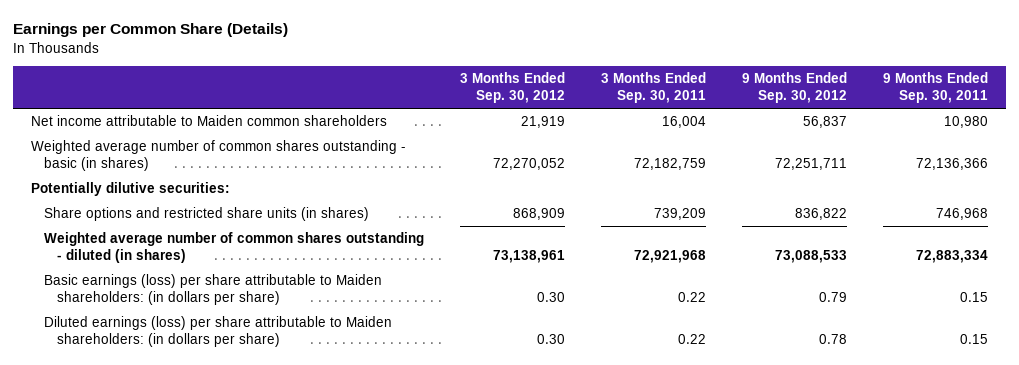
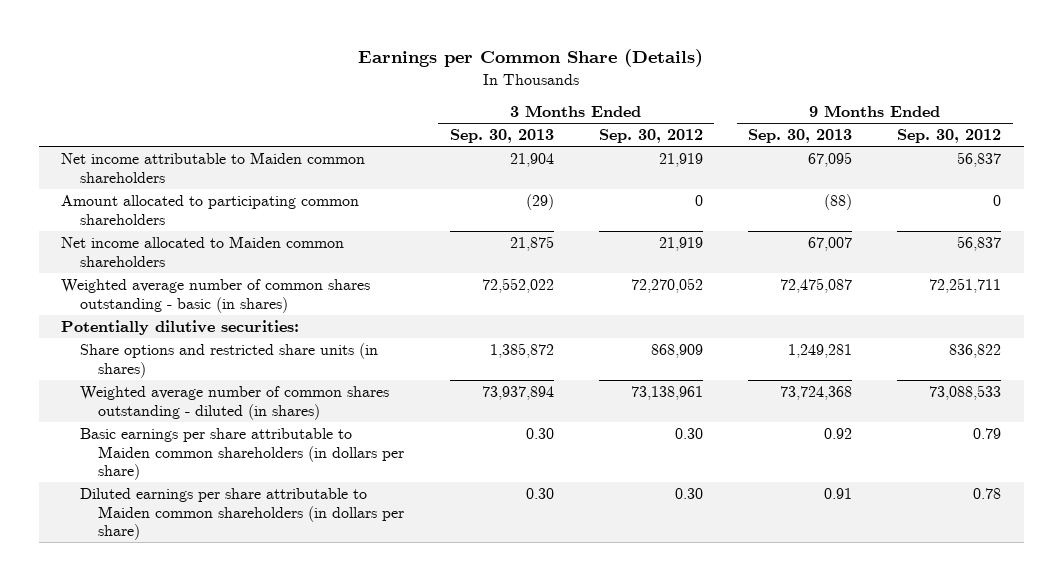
[601,72,707,104] 3 Months Ended Sep. 30, 2011 -> none
[882,72,988,104] 9 Months Ended Sep. 30, 2011 -> none
none -> [449,129,554,144] Sep. 30, 2013
none -> [748,129,853,144] Sep. 30, 2013
none -> [61,194,360,225] Amount allocated to participating common shareholders
none -> [61,235,345,267] Net income allocated to Maiden common shareholders
[44,274,383,306] Basic earnings (loss) per share attributable to Maiden shareholders: (in dollars per share) -> [79,427,405,481] Basic earnings per share attributable to Maiden common shareholders (in dollars per share)
[44,316,393,348] Diluted earnings (loss) per share attributable to Maiden shareholders: (in dollars per share) -> [79,487,405,541] Diluted earnings per share attributable to Maiden common shareholders (in dollars per share)

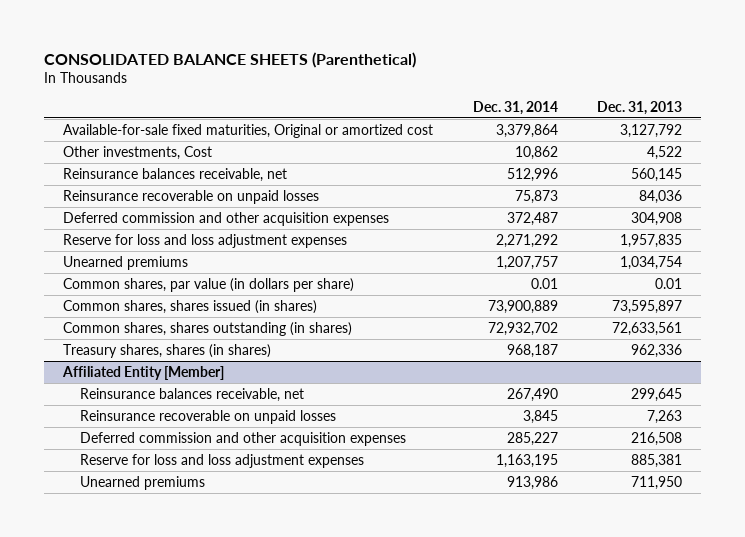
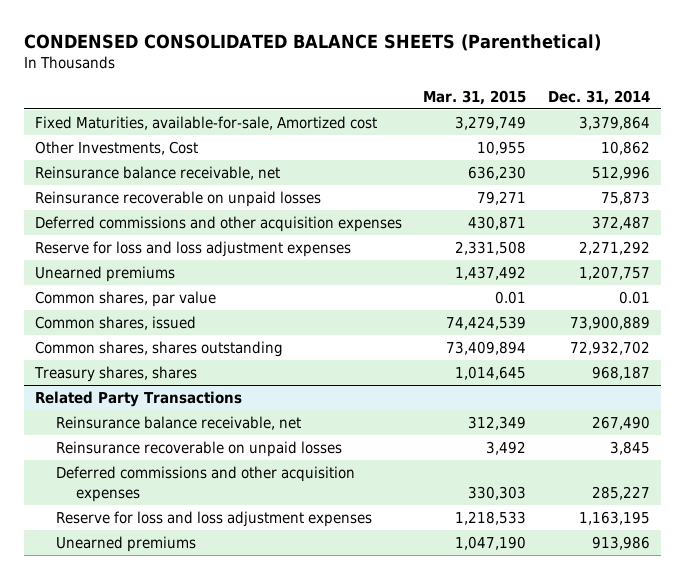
[43,51,416,68] CONSOLIDATED BALANCE SHEETS (Parenthetical) -> [24,33,602,51] CONDENSED CONSOLIDATED BALANCE SHEETS (Parenthetical)
[596,100,682,115] Dec. 31, 2013 -> none
none -> [423,89,527,105] Mar. 31, 2015
[63,123,434,138] Available-for-sale fixed maturities, Original or amortized cost -> [34,116,377,131] Fixed Maturities, available-for-sale, Amortized cost
[63,145,213,160] Other investments, Cost -> [34,141,198,156] Other Investments, Cost
[63,167,288,182] Reinsurance balances receivable, net -> [34,166,280,181] Reinsurance balance receivable, net
[63,211,390,226] Deferred commission and other acquisition expenses -> [34,216,402,233] Deferred commissions and other acquisition expenses
[63,277,355,292] Common shares, par value (in dollars per share) -> [34,291,216,308] Common shares, par value
[63,299,318,314] Common shares, shares issued (in shares) -> [34,316,196,331] Common shares, issued
[63,321,353,336] Common shares, shares outstanding (in shares) -> [34,341,283,358] Common shares, shares outstanding
[63,343,272,358] Treasury shares, shares (in shares) -> [33,366,197,383] Treasury shares, shares
[62,365,225,380] Affiliated Entity [Member] -> [34,391,242,408] Related Party Transactions
[79,387,304,402] Reinsurance balances receivable, net -> [55,416,301,431] Reinsurance balance receivable, net
[79,431,406,446] Deferred commission and other acquisition expenses -> [55,466,355,502] Deferred commissions and other acquisition expenses

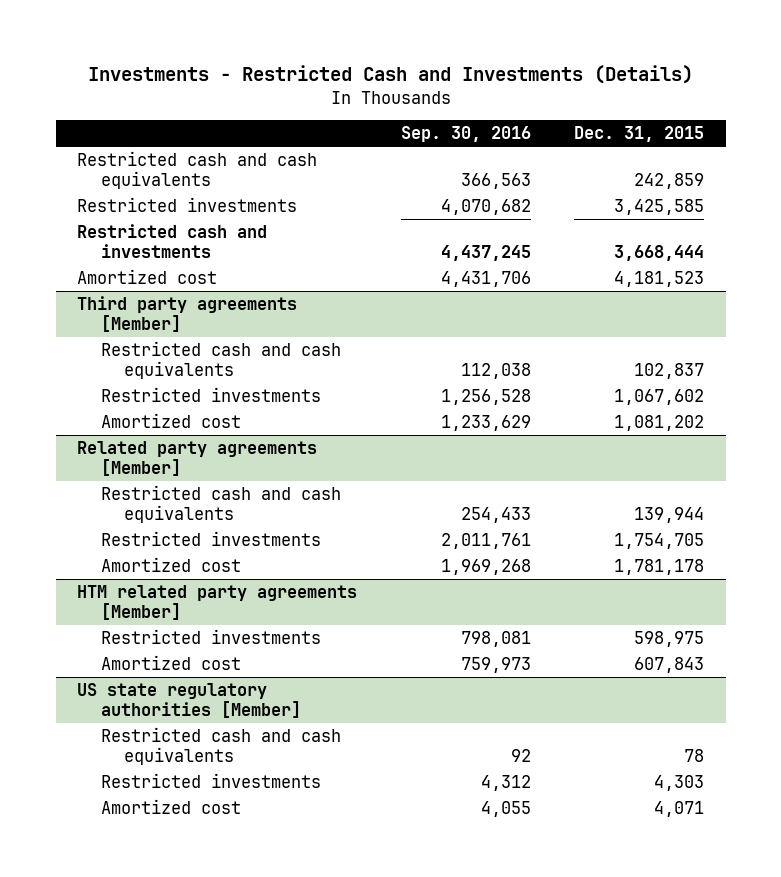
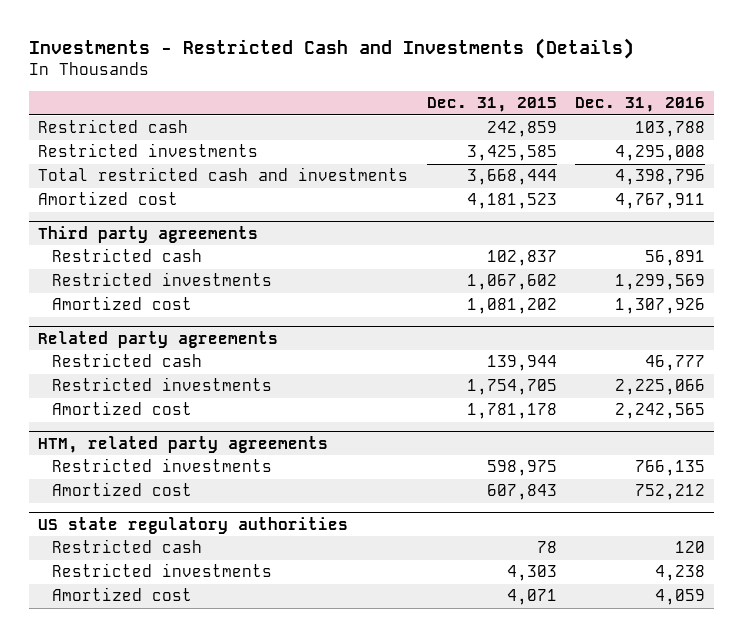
[400,126,531,143] Sep. 30, 2016 -> none
none -> [575,97,706,113] Dec. 31, 2016
[77,151,318,189] Restricted cash and cash equivalents -> [38,119,189,134] Restricted cash
[77,224,268,258] Restricted cash and investments -> [38,167,409,182] Total restricted cash and investments
[77,296,298,332] Third party agreements [Member] -> [38,225,259,243] Third party agreements
[100,341,341,379] Restricted cash and cash equivalents -> [51,248,202,263] Restricted cash
[77,441,318,476] Related party agreements [Member] -> [38,330,279,348] Related party agreements
[100,485,341,523] Restricted cash and cash equivalents -> [51,353,202,368] Restricted cash
[77,585,358,620] HTM related party agreements [Member] -> [38,435,329,453] HTM, related party agreements
[77,683,301,718] US state regulatory authorities [Member] -> [38,516,349,534] US state regulatory authorities
[100,727,341,765] Restricted cash and cash equivalents -> [51,539,202,554] Restricted cash

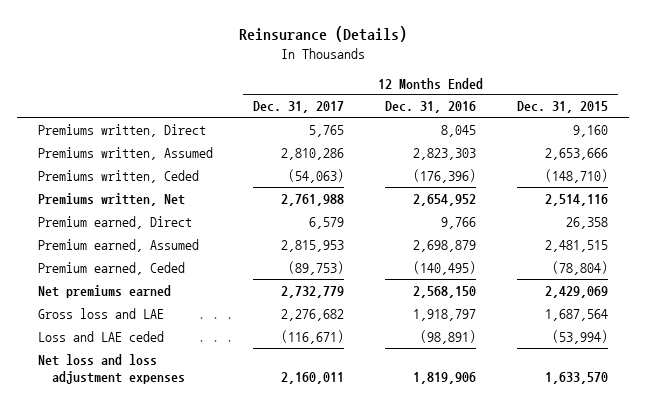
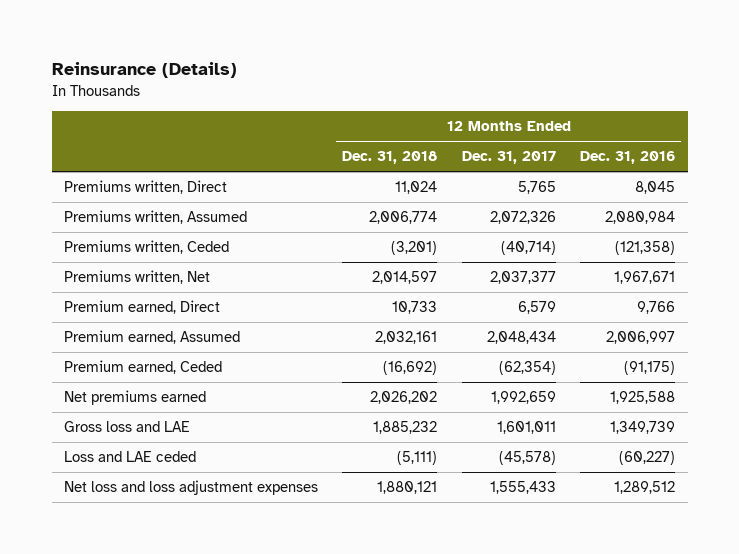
[517,101,609,114] Dec. 31, 2015 -> none
none -> [342,151,438,165] Dec. 31, 2018
[281,147,345,160] 2,810,286 -> [489,211,556,225] 2,072,326
[413,147,477,160] 2,823,303 -> [605,211,676,225] 2,080,984
[288,168,345,183] (54,063) -> [500,241,556,256] (40,714)
[413,168,477,183] (176,396) -> [615,241,676,256] (121,358)
[281,193,345,206] 2,761,988 -> [489,271,556,285] 2,037,377
[413,193,477,206] 2,654,952 -> [614,271,676,285] 1,967,671
[281,239,345,252] 2,815,953 -> [486,331,556,345] 2,048,434
[413,239,477,252] 2,698,879 -> [606,331,676,345] 2,006,997
[288,260,345,275] (89,753) -> [498,361,556,376] (62,354)
[413,260,477,275] (140,495) -> [624,361,676,376] (91,175)
[281,285,345,298] 2,732,779 -> [490,391,556,405] 1,992,659
[413,285,477,298] 2,568,150 -> [610,391,676,405] 1,925,588
[281,308,345,321] 2,276,682 -> [496,421,556,435] 1,601,011
[413,308,477,321] 1,918,797 -> [610,421,676,435] 1,349,739
[281,329,345,344] (116,671) -> [498,451,556,466] (45,578)
[420,329,477,344] (98,891) -> [619,451,676,466] (60,227)
[281,372,345,385] 2,160,011 -> [489,481,556,495] 1,555,433
[413,372,477,385] 1,819,906 -> [614,481,676,495] 1,289,512

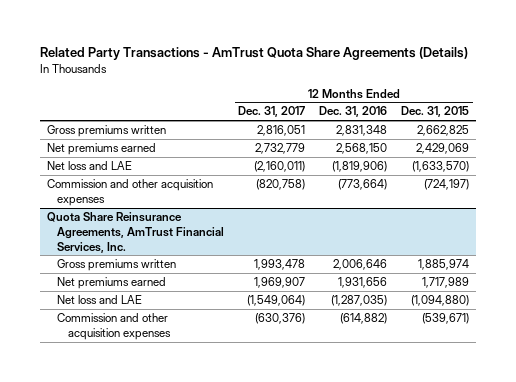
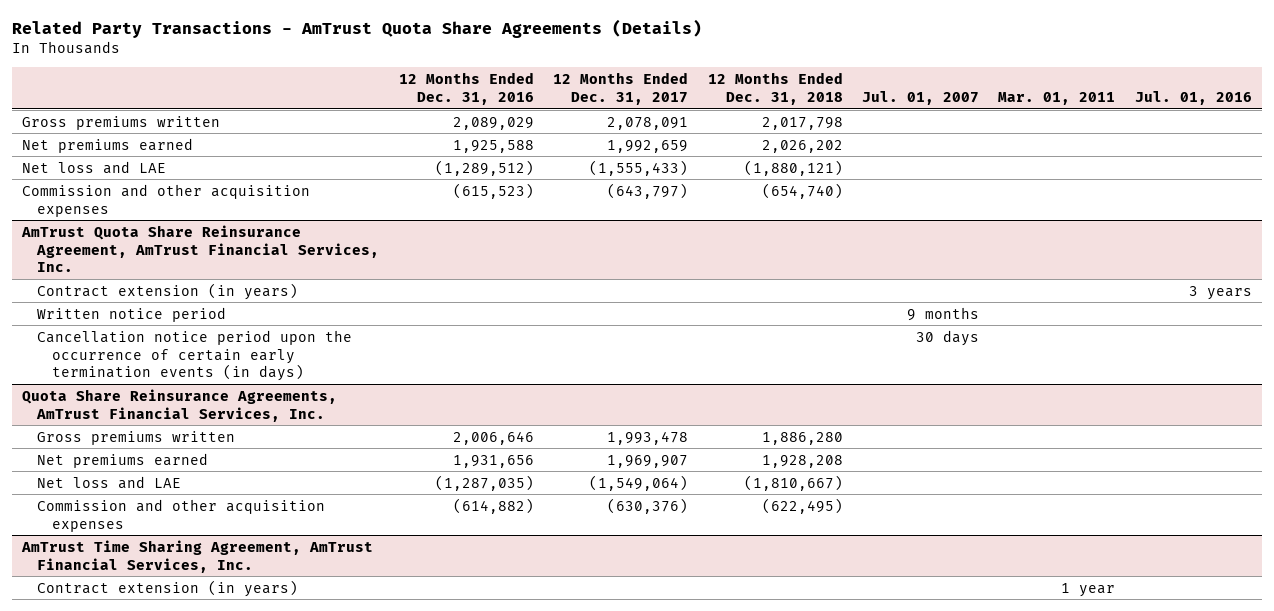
[401,106,470,118] Dec. 31, 2015 -> none
none -> [707,71,843,105] 12 Months Ended Dec. 31, 2018
none -> [862,90,980,105] Jul. 01, 2007
none -> [998,91,1116,105] Mar. 01, 2011
none -> [1134,90,1252,105] Jul. 01, 2016
[257,125,306,137] 2,816,051 -> [607,116,689,130] 2,078,091
[336,125,388,137] 2,831,348 -> [452,116,534,130] 2,089,029
[255,143,306,155] 2,732,779 -> [607,139,689,153] 1,992,659
[336,143,388,155] 2,568,150 -> [452,139,534,153] 1,925,588
[254,161,306,173] (2,160,011) -> [589,159,689,176] (1,555,433)
[332,161,388,173] (1,819,906) -> [434,159,534,176] (1,289,512)
[256,179,306,191] (820,758) -> [607,182,689,199] (643,797)
[338,179,388,191] (773,664) -> [452,182,534,199] (615,523)
none -> [21,224,380,273] AmTrust Quota Share Reinsurance Agreement, AmTrust Financial Services, Inc.
none -> [37,282,299,300] Contract extension (in years)
none -> [37,306,227,322] Written notice period
none -> [37,329,353,382] Cancellation notice period upon the occurrence of certain early termination events (in days)
none -> [21,539,374,573] AmTrust Time Sharing Agreement, AmTrust Financial Services, Inc.
none -> [37,579,299,597] Contract extension (in years)

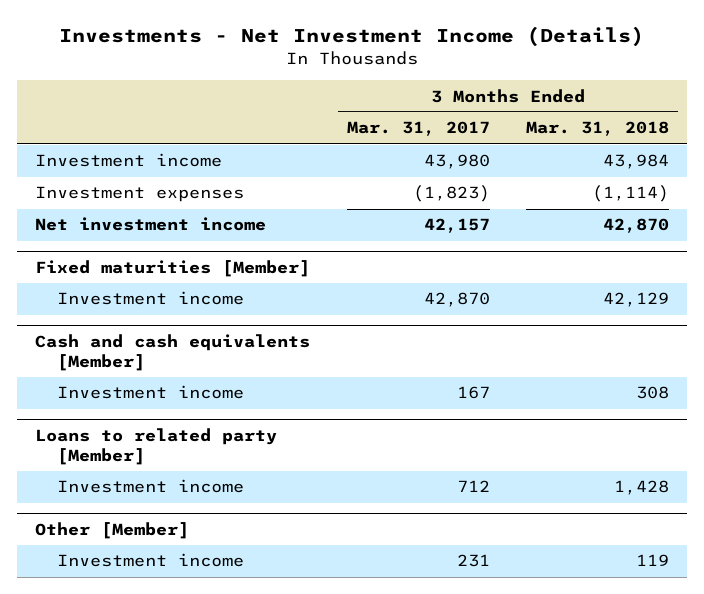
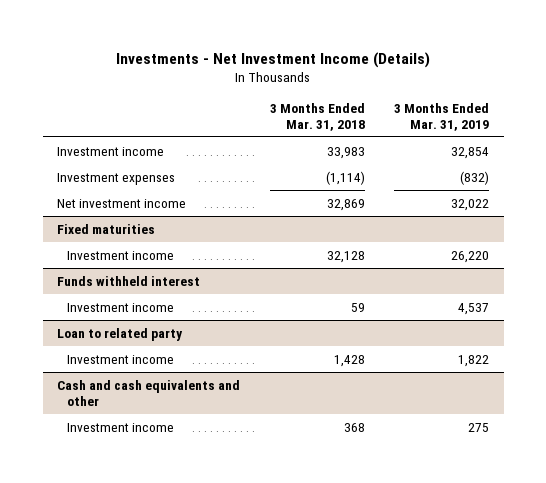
[346,121,490,137] Mar. 31, 2017 -> none
none -> [393,102,489,131] 3 Months Ended Mar. 31, 2019
[602,154,669,170] 43,984 -> [326,146,365,159] 33,983
[35,333,311,371] Cash and cash equivalents [Member] -> none
[602,218,669,234] 42,870 -> [326,198,365,211] 32,869
[35,259,311,277] Fixed maturities [Member] -> [57,223,156,234] Fixed maturities
[602,292,669,308] 42,129 -> [326,250,365,263] 32,128
none -> [57,275,201,286] Funds withheld interest
[635,386,669,400] 308 -> [350,302,365,312] 59
[35,427,278,465] Loans to related party [Member] -> [57,327,184,341] Loan to related party
[35,521,190,539] Other [Member] -> none
none -> [57,379,241,406] Cash and cash equivalents and other
[635,554,669,567] 119 -> [343,422,365,432] 368

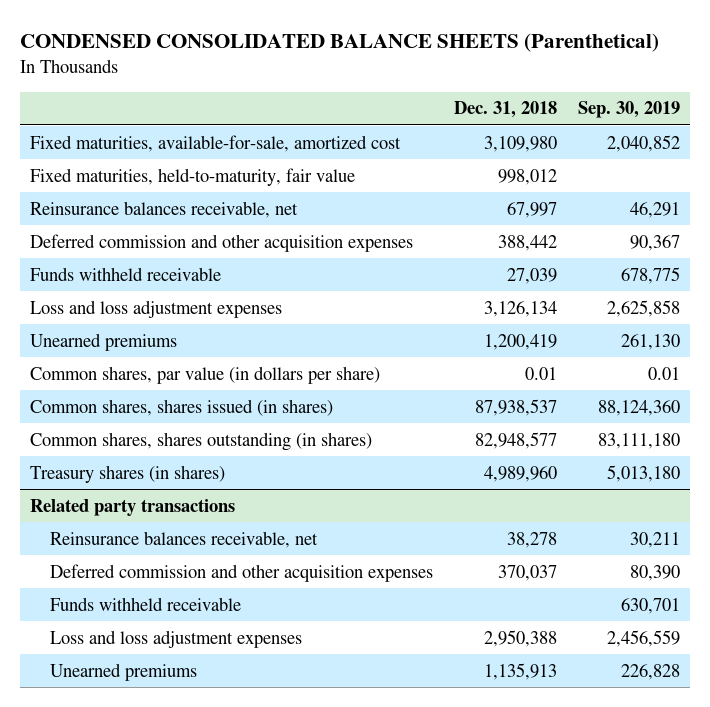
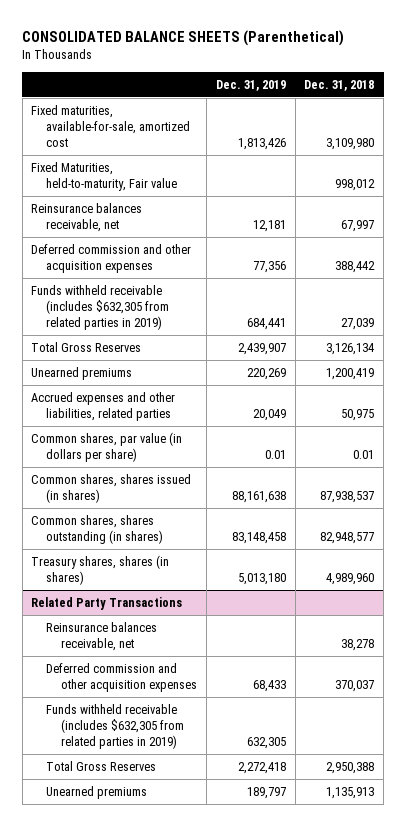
[19,33,659,53] CONDENSED CONSOLIDATED BALANCE SHEETS (Parenthetical) -> [22,29,345,46] CONSOLIDATED BALANCE SHEETS (Parenthetical)
[577,101,680,119] Sep. 30, 2019 -> none
none -> [215,79,286,91] Dec. 31, 2019
[30,167,356,186] Fixed maturities, held-to-maturity, fair value -> [31,161,178,192] Fixed Maturities, held-to-maturity, Fair value
[30,266,222,281] Funds withheld receivable -> [31,284,170,331] Funds withheld receivable (includes $632,305 from related parties in 2019)
[30,299,283,318] Loss and loss adjustment expenses -> [31,341,142,352] Total Gross Reserves
none -> [31,391,176,422] Accrued expenses and other liabilities, related parties
[30,464,226,483] Treasury shares (in shares) -> [31,554,170,586] Treasury shares, shares (in shares)
[30,498,236,516] Related party transactions -> [31,596,183,610] Related Party Transactions
[49,596,241,611] Funds withheld receivable -> [46,703,185,750] Funds withheld receivable (includes $632,305 from related parties in 2019)
[49,629,302,648] Loss and loss adjustment expenses -> [46,760,157,771] Total Gross Reserves

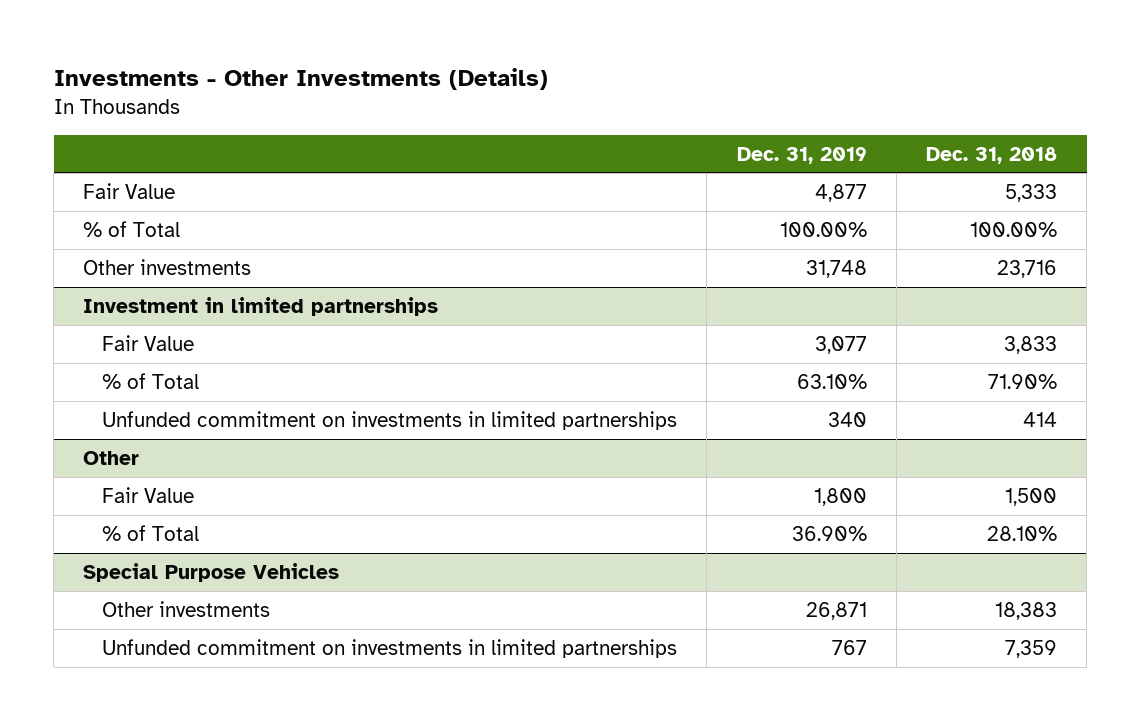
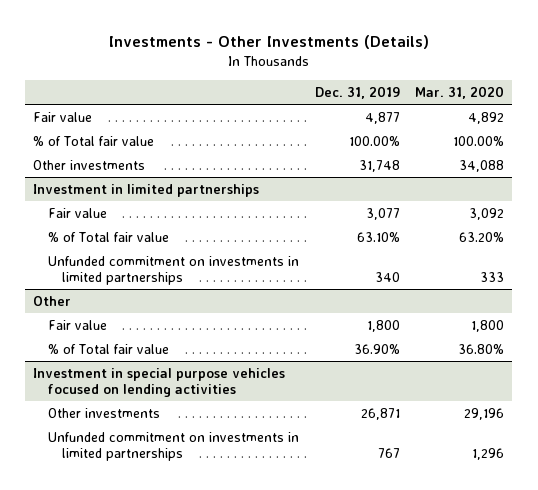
[926,146,1058,164] Dec. 31, 2018 -> none
none -> [415,85,505,99] Mar. 31, 2020
[83,182,176,199] Fair Value -> [33,111,93,122] Fair value
[83,220,181,237] % of Total -> [33,135,155,146] % of Total fair value
[102,334,195,351] Fair Value -> [47,207,107,218] Fair value
[102,372,200,389] % of Total -> [47,231,169,242] % of Total fair value
[102,486,195,503] Fair Value -> [47,319,107,330] Fair value
[102,524,200,541] % of Total -> [47,343,169,354] % of Total fair value
[83,562,340,582] Special Purpose Vehicles -> [33,367,286,398] Investment in special purpose vehicles focused on lending activities

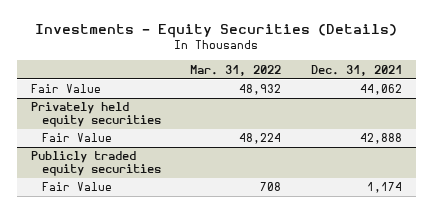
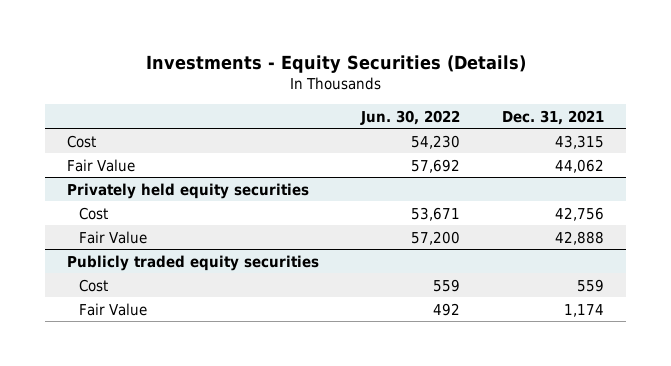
[190,64,282,76] Mar. 31, 2022 -> none
none -> [360,109,461,125] Jun. 30, 2022
none -> [66,134,96,148] Cost
none -> [79,206,109,220] Cost
none -> [79,278,109,292] Cost

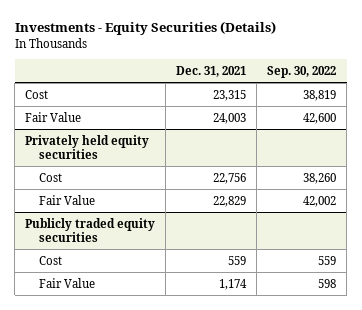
[360,109,461,125] Jun. 30, 2022 -> none
none -> [267,65,337,78] Sep. 30, 2022
[555,134,605,149] 43,315 -> [213,89,247,101] 23,315
[555,158,605,173] 44,062 -> [213,112,247,124] 24,003
[555,206,605,221] 42,756 -> [213,172,247,184] 22,756
[555,230,605,245] 42,888 -> [213,195,247,207] 22,829

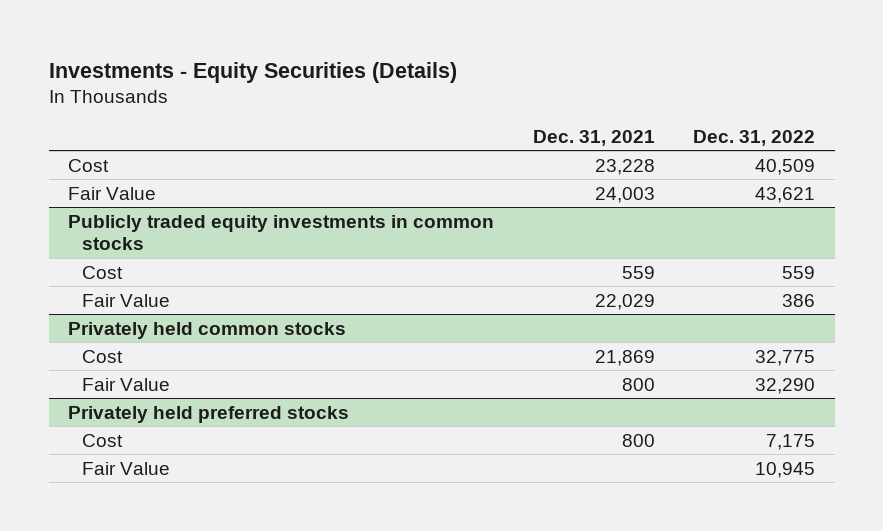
[267,65,337,78] Sep. 30, 2022 -> none
none -> [693,129,816,146] Dec. 31, 2022
[213,89,247,101] 23,315 -> [594,158,655,175] 23,228
[25,134,150,159] Privately held equity securities -> none
[39,172,63,182] Cost -> none
[39,194,96,205] Fair Value -> none
[25,217,156,242] Publicly traded equity securities -> [67,214,494,251] Publicly traded equity investments in common stocks
[219,278,248,290] 1,174 -> [594,293,655,310] 22,029
none -> [67,321,346,339] Privately held common stocks
none -> [81,349,123,363] Cost
none -> [81,377,170,391] Fair Value
none -> [67,405,349,423] Privately held preferred stocks
none -> [81,433,123,447] Cost
none -> [81,461,170,475] Fair Value

